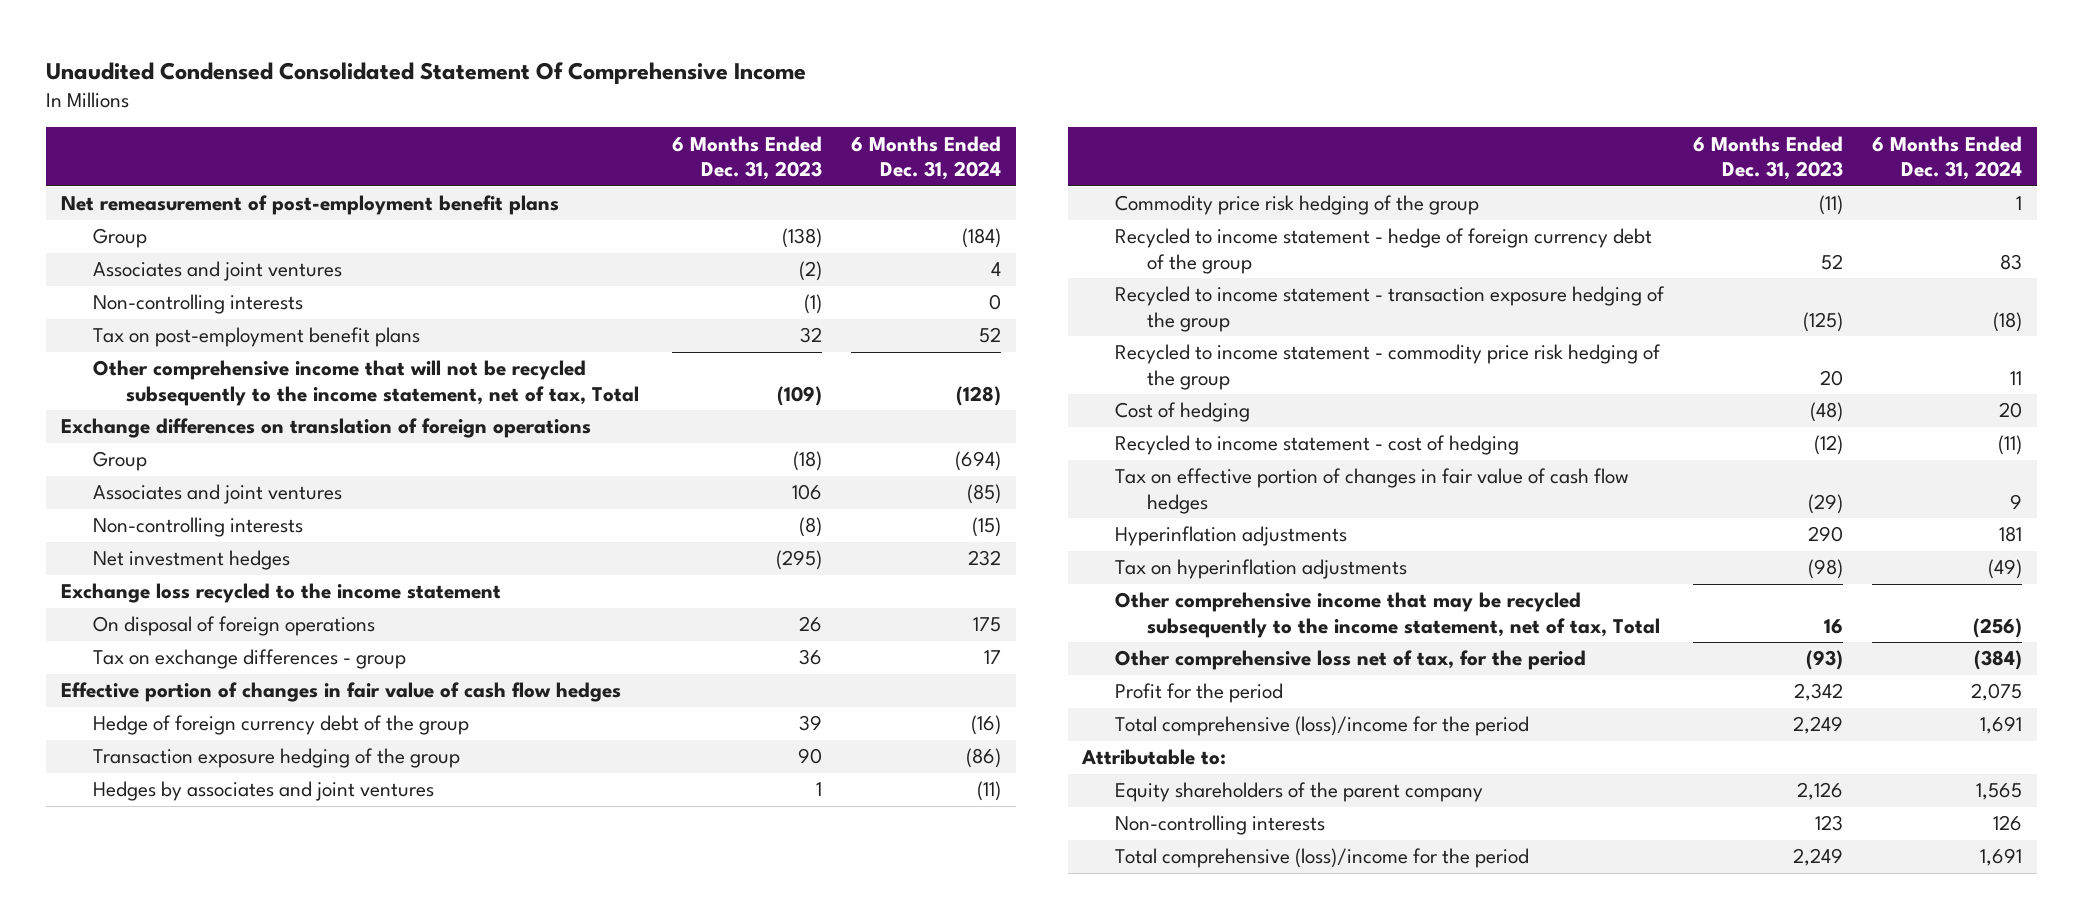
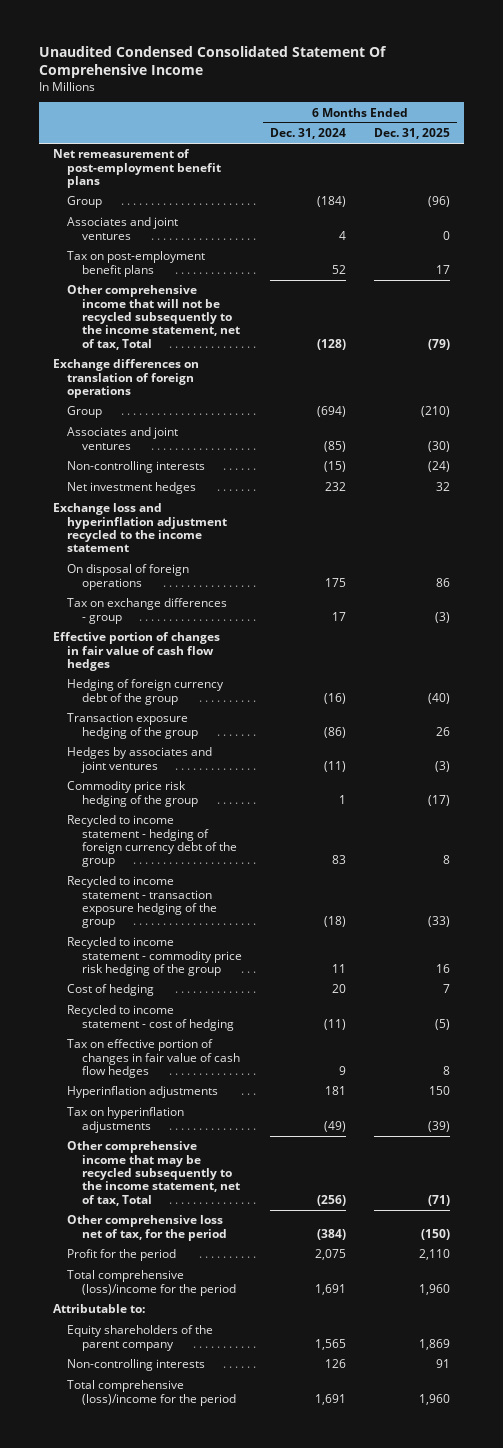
[671,135,822,181] 6 Months Ended Dec. 31, 2023 -> none
none -> [373,128,450,140] Dec. 31, 2025
[93,294,304,315] Non-controlling interests -> none
[61,583,502,604] Exchange loss recycled to the income statement -> [53,503,228,553] Exchange loss and hyperinflation adjustment recycled to the income statement
[93,715,470,736] Hedge of foreign currency debt of the group -> [67,679,225,705] Hedging of foreign currency debt of the group
[1114,228,1652,274] Recycled to income statement - hedge of foreign currency debt of the group -> [67,815,237,868] Recycled to income statement - hedging of foreign currency debt of the group

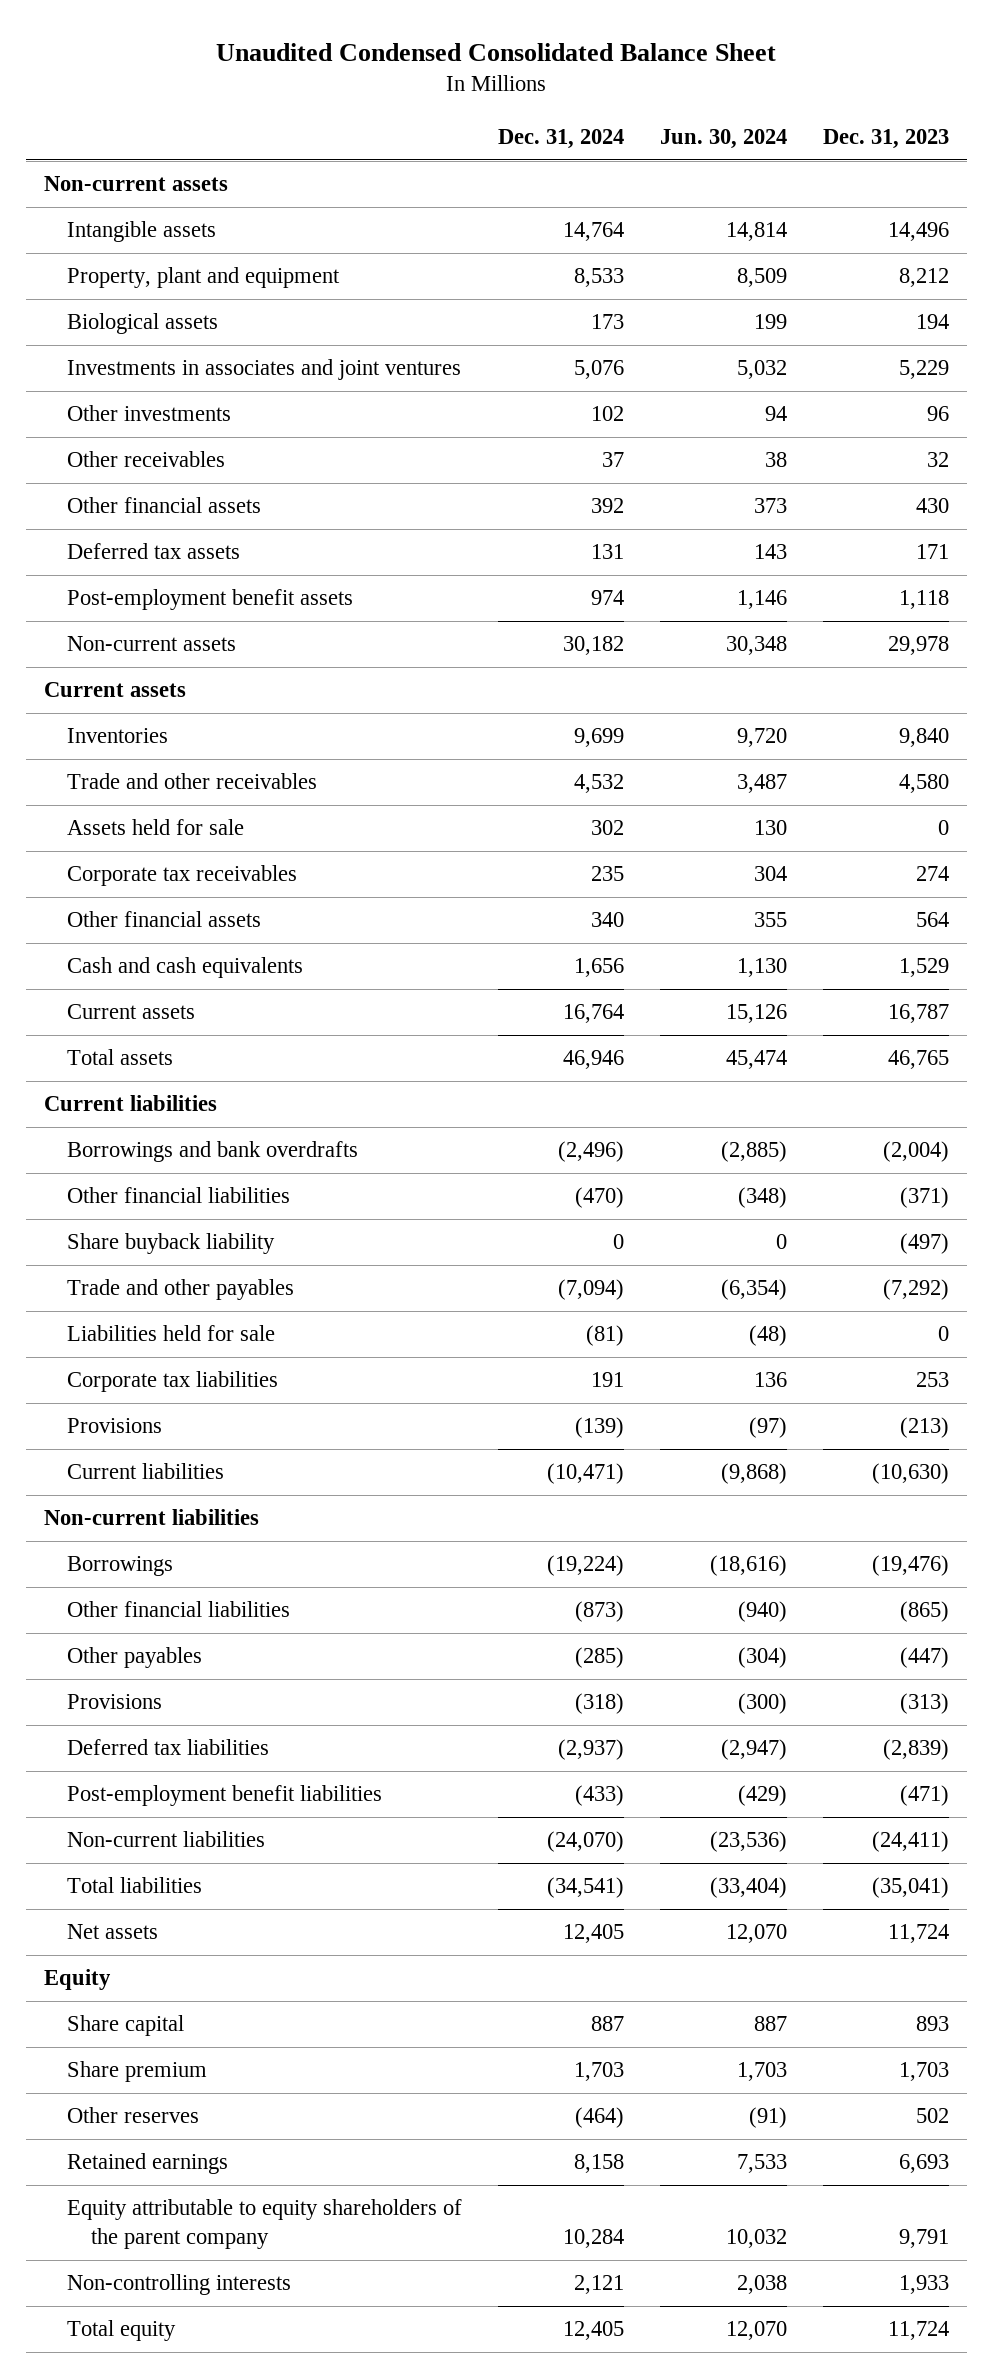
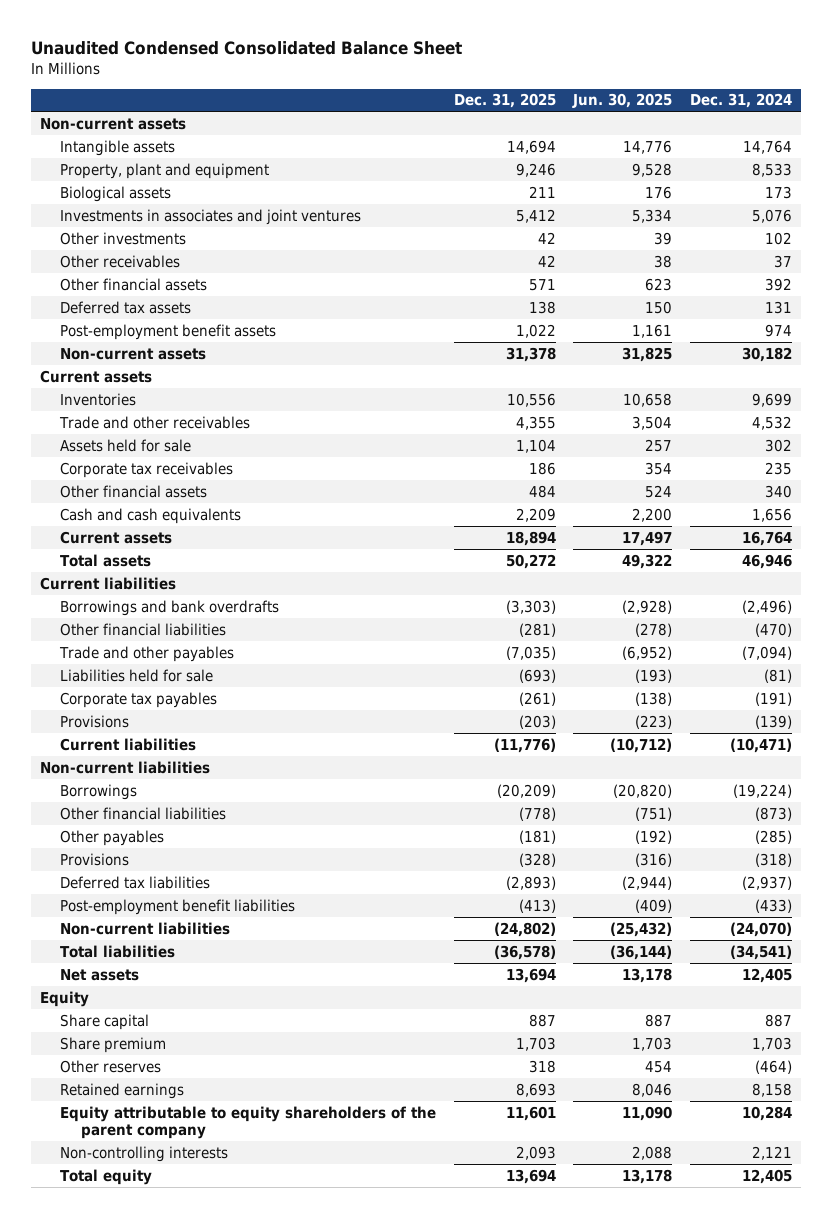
[660,129,788,150] Jun. 30, 2024 -> none
[823,129,950,150] Dec. 31, 2023 -> none
none -> [453,93,556,109] Dec. 31, 2025
none -> [572,93,673,109] Jun. 30, 2025
[67,1233,276,1255] Share buyback liability -> none
[67,1371,279,1393] Corporate tax liabilities -> [60,691,218,708] Corporate tax payables
[591,1372,625,1388] 191 -> [754,691,792,706] (191)

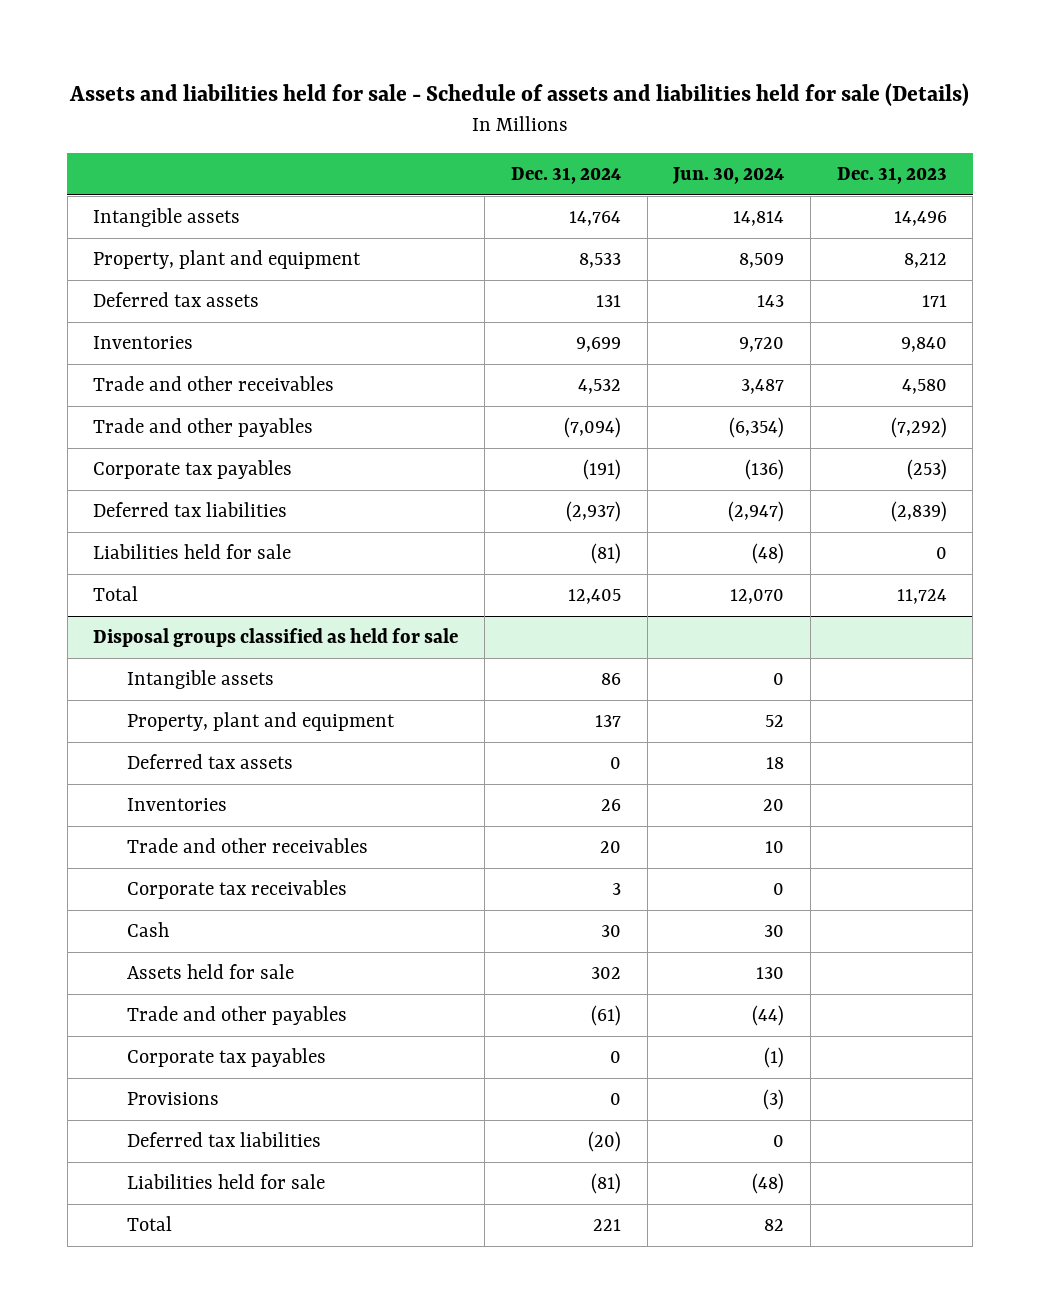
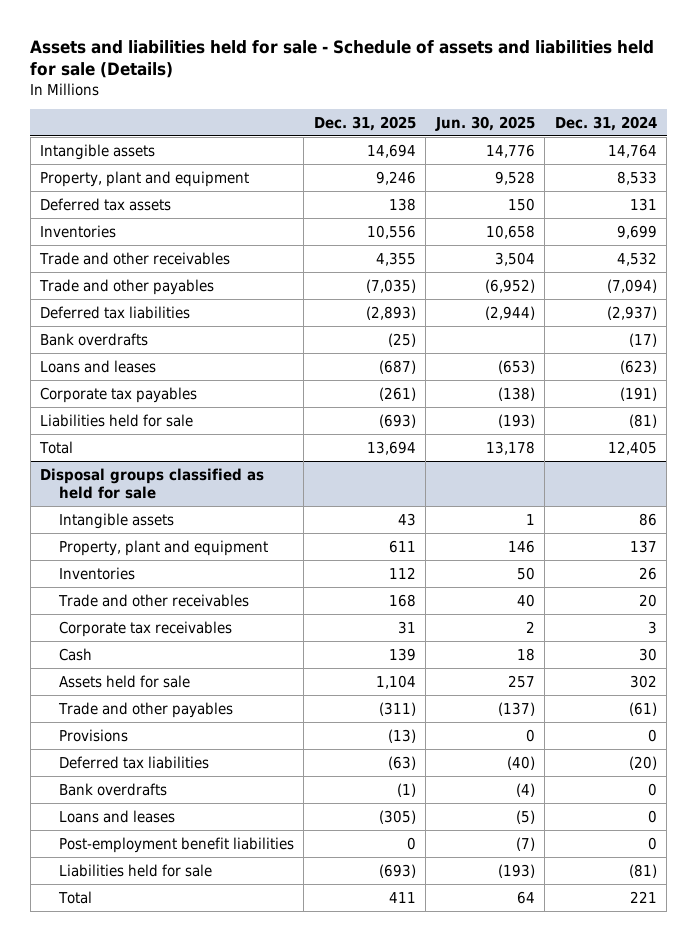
[672,166,785,184] Jun. 30, 2024 -> none
[836,166,947,184] Dec. 31, 2023 -> none
none -> [313,115,416,131] Dec. 31, 2025
none -> [434,115,535,131] Jun. 30, 2025
none -> [40,332,149,346] Bank overdrafts
none -> [40,359,157,373] Loans and leases
[93,460,293,480] Corporate tax payables -> [40,386,198,403] Corporate tax payables
[126,754,293,770] Deferred tax assets -> none
[126,1048,326,1068] Corporate tax payables -> none
none -> [58,782,167,796] Bank overdrafts
none -> [58,809,175,823] Loans and leases
none -> [58,836,294,853] Post-employment benefit liabilities

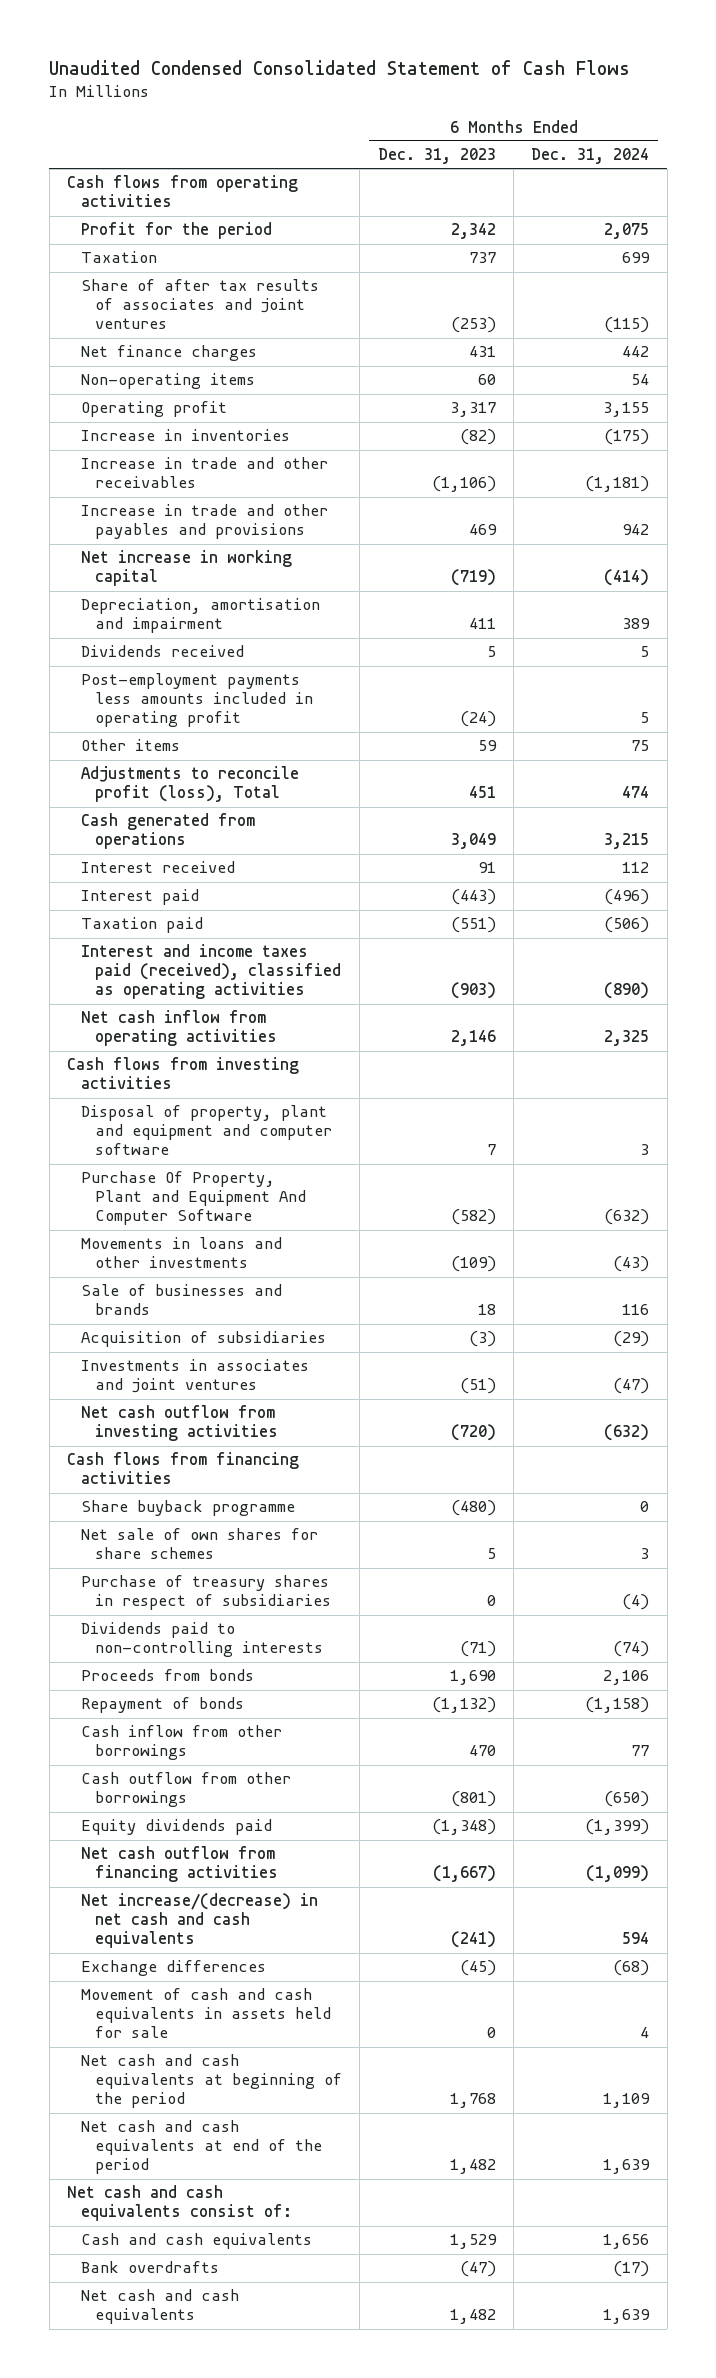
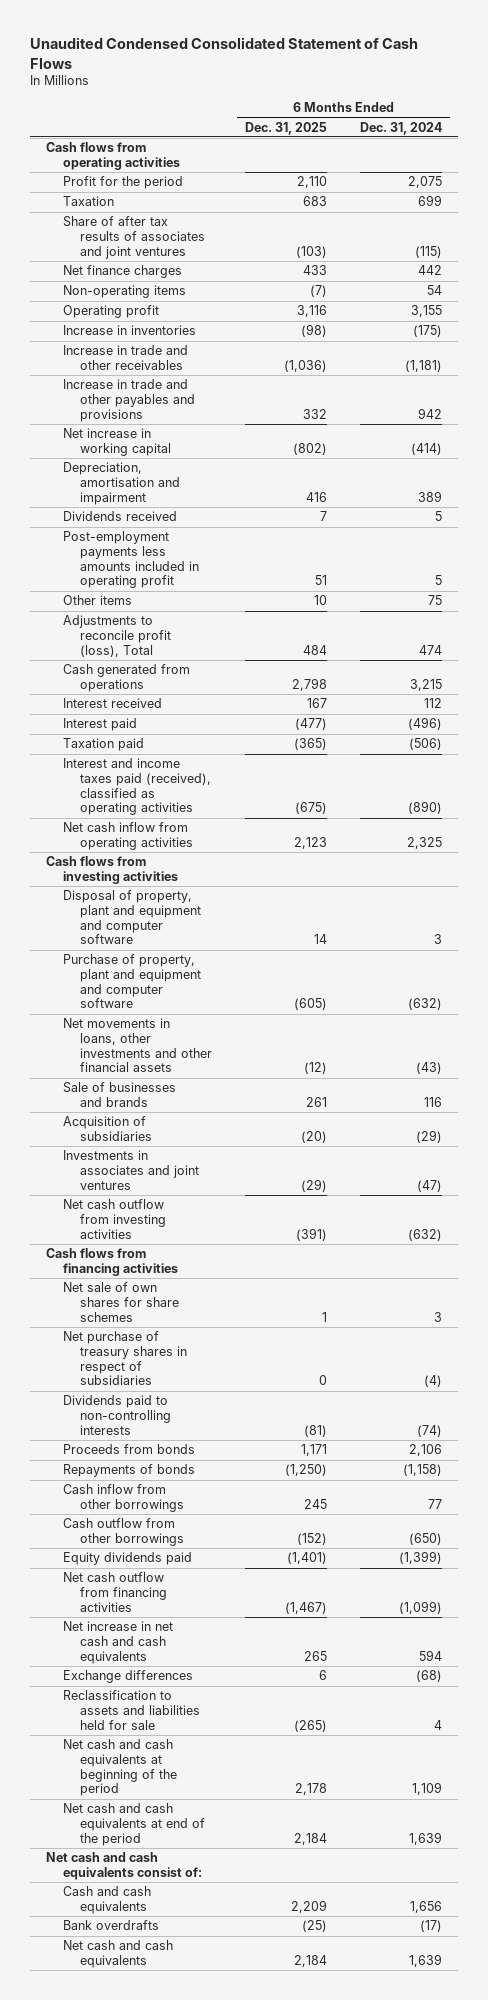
[377,148,496,165] Dec. 31, 2023 -> none
none -> [245,121,328,135] Dec. 31, 2025
[81,1171,307,1226] Purchase Of Property, Plant and Equipment And Computer Software -> [63,954,202,1009] Purchase of property, plant and equipment and computer software
[81,1237,283,1269] Movements in loans and other investments -> [63,1018,213,1073] Net movements in loans, other investments and other financial assets
[81,1500,296,1517] Share buyback programme -> none
[81,1575,332,1611] Purchase of treasury shares in respect of subsidiaries -> [63,1331,188,1386] Net purchase of treasury shares in respect of subsidiaries
[81,1697,245,1714] Repayment of bonds -> [63,1464,196,1478] Repayments of bonds
[81,1893,319,1949] Net increase/(decrease) in net cash and cash equivalents -> [63,1621,174,1664] Net increase in net cash and cash equivalents
[81,1988,332,2039] Movement of cash and cash equivalents in assets held for sale -> [63,1690,201,1730] Reclassification to assets and liabilities held for sale

